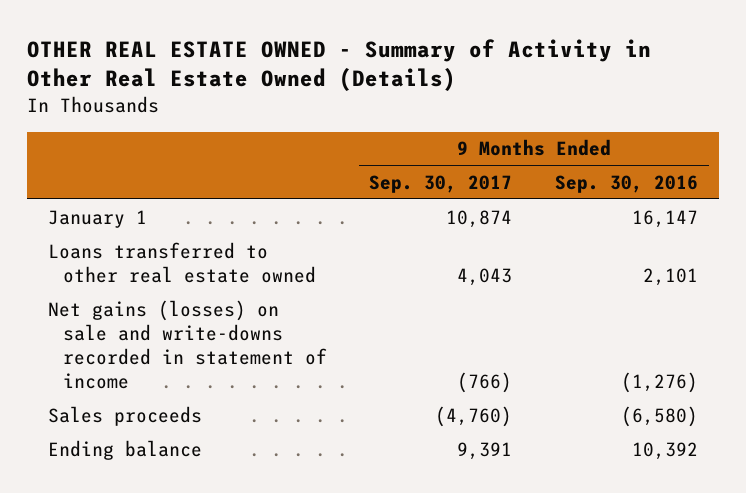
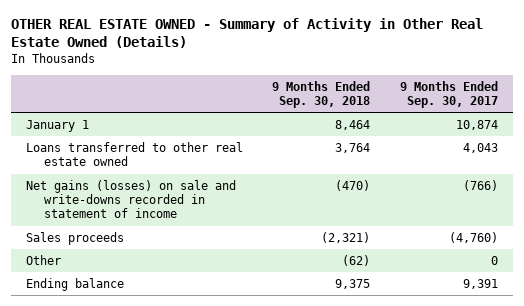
[554,174,698,193] Sep. 30, 2016 -> none
none -> [272,80,371,108] 9 Months Ended Sep. 30, 2018
none -> [25,254,61,265] Other

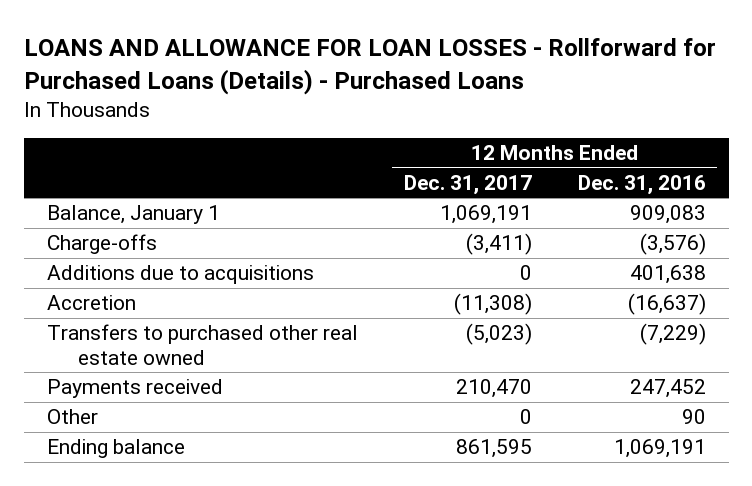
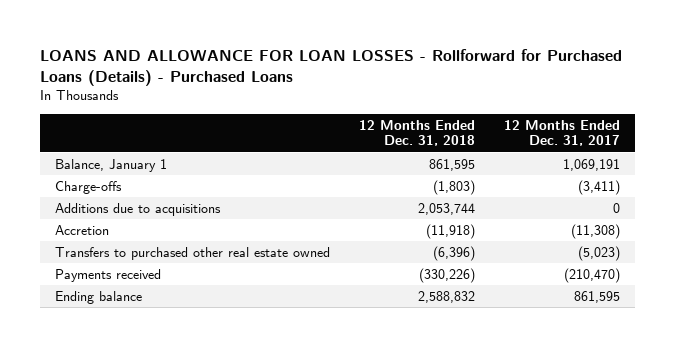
[577,174,706,195] Dec. 31, 2016 -> none
none -> [358,119,475,147] 12 Months Ended Dec. 31, 2018
[46,409,98,425] Other -> none
[455,379,532,399] 210,470 -> [564,267,621,283] (210,470)

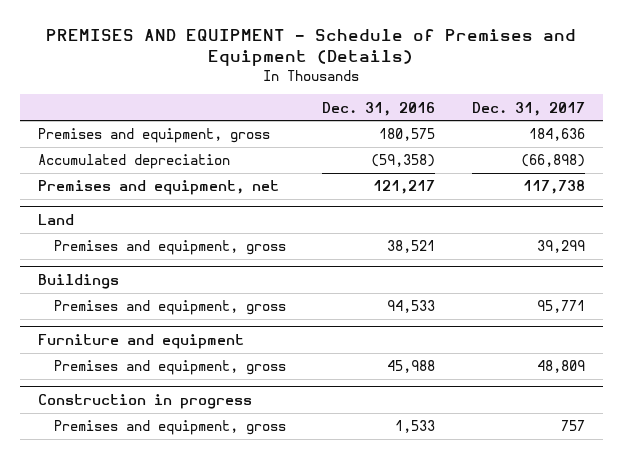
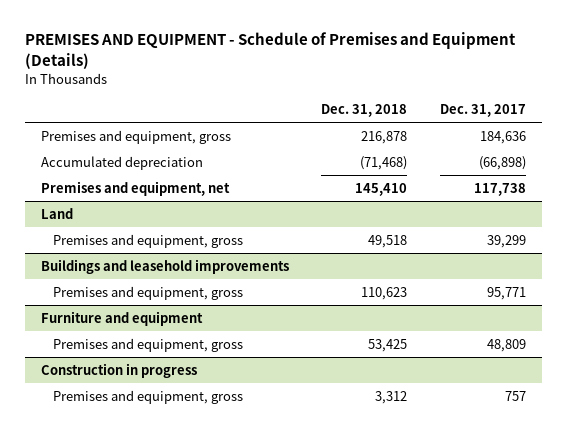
[322,101,436,116] Dec. 31, 2016 -> none
none -> [321,104,408,118] Dec. 31, 2018
[38,274,120,290] Buildings -> [41,258,290,274] Buildings and leasehold improvements

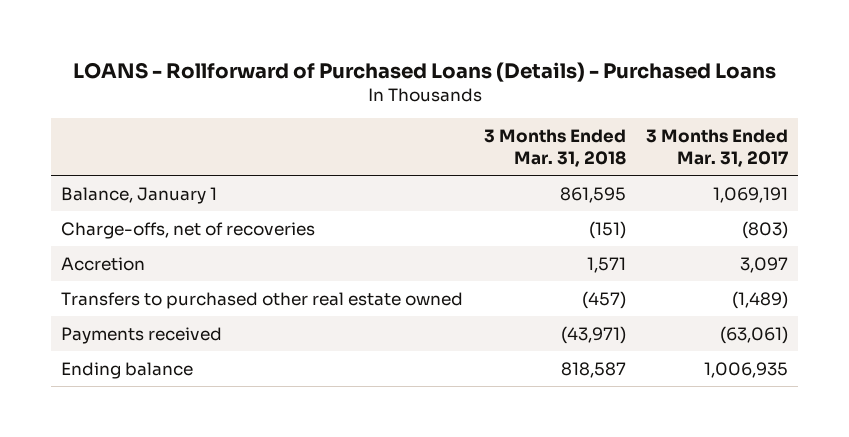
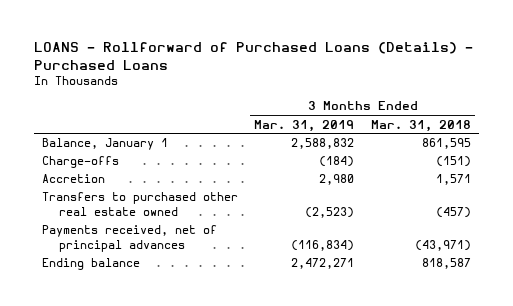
[645,129,788,167] 3 Months Ended Mar. 31, 2017 -> none
none -> [254,119,355,132] Mar. 31, 2019
[61,222,316,240] Charge-offs, net of recoveries -> [42,156,120,169] Charge-offs
[61,327,223,345] Payments received -> [42,225,218,253] Payments received, net of principal advances

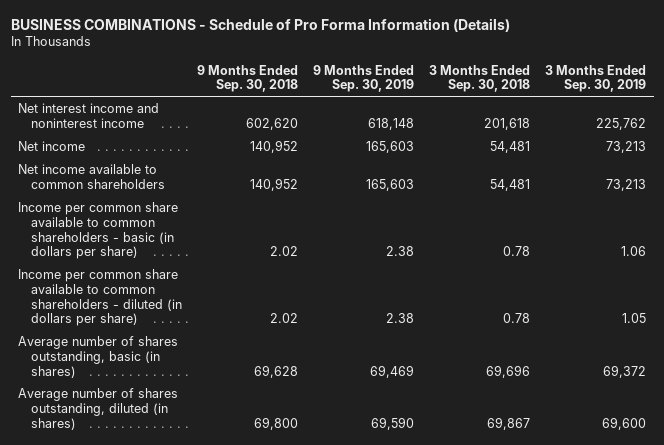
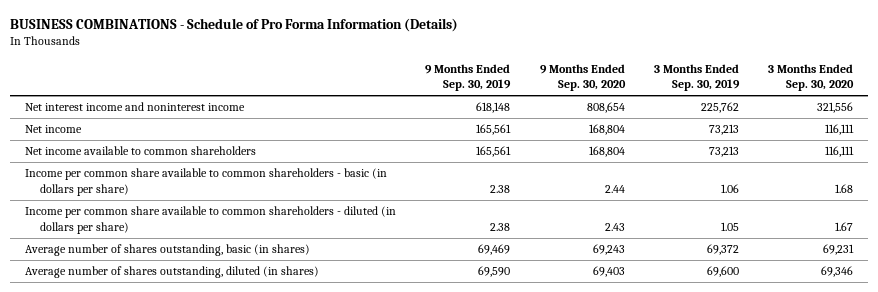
[197,64,299,93] 9 Months Ended Sep. 30, 2018 -> none
[429,64,531,93] 3 Months Ended Sep. 30, 2018 -> none
none -> [539,63,626,92] 9 Months Ended Sep. 30, 2020
none -> [768,63,855,92] 3 Months Ended Sep. 30, 2020
[366,140,415,153] 165,603 -> [476,124,512,136] 165,561
[366,178,415,191] 165,603 -> [476,146,512,158] 165,561

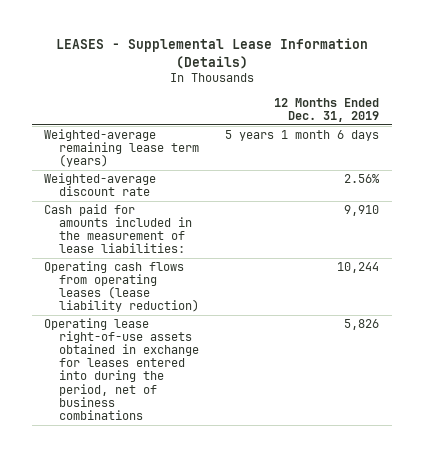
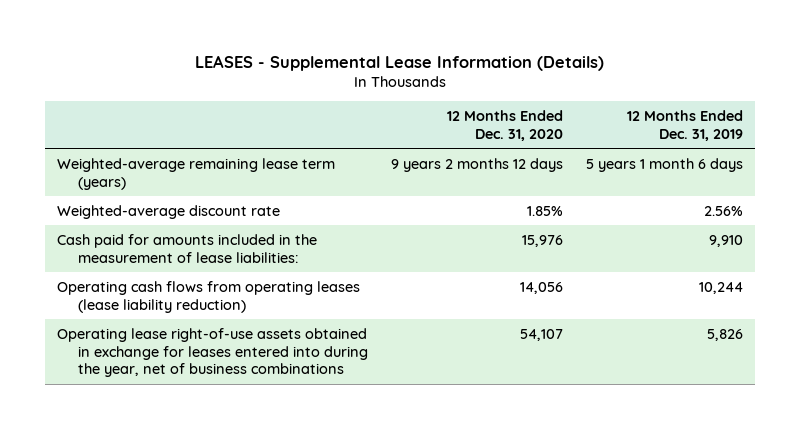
none -> [447,109,564,141] 12 Months Ended Dec. 31, 2020
[44,318,200,420] Operating lease right-of-use assets obtained in exchange for leases entered into during the period, net of business combinations -> [57,327,368,378] Operating lease right-of-use assets obtained in exchange for leases entered into during the year, net of business combinations

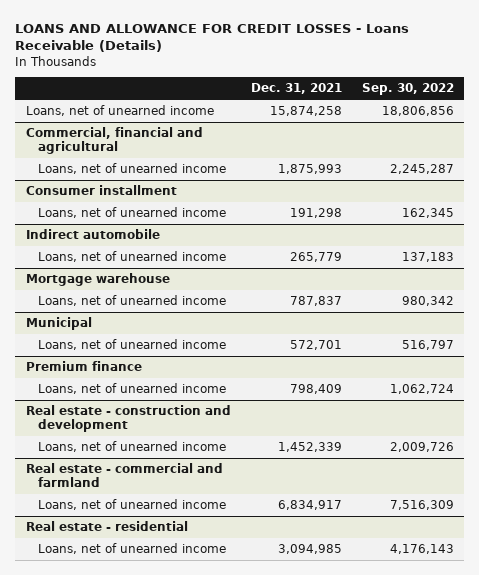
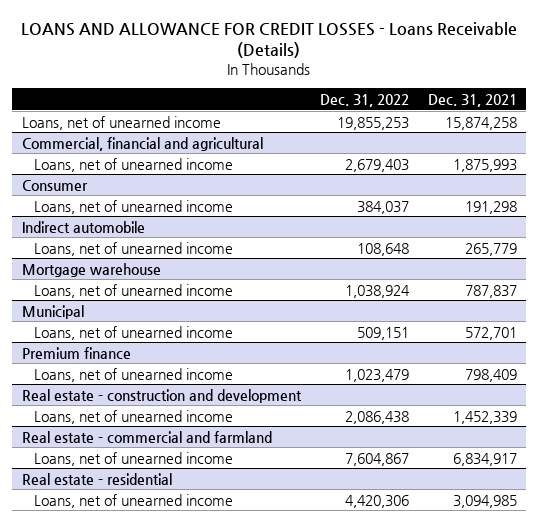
[361,83,454,96] Sep. 30, 2022 -> none
none -> [319,93,409,107] Dec. 31, 2022
[25,185,177,196] Consumer installment -> [21,179,88,191] Consumer

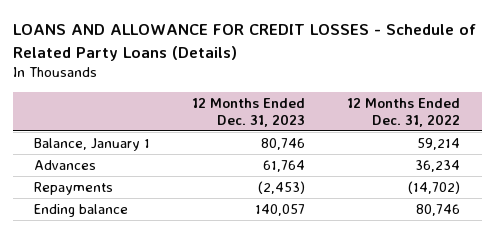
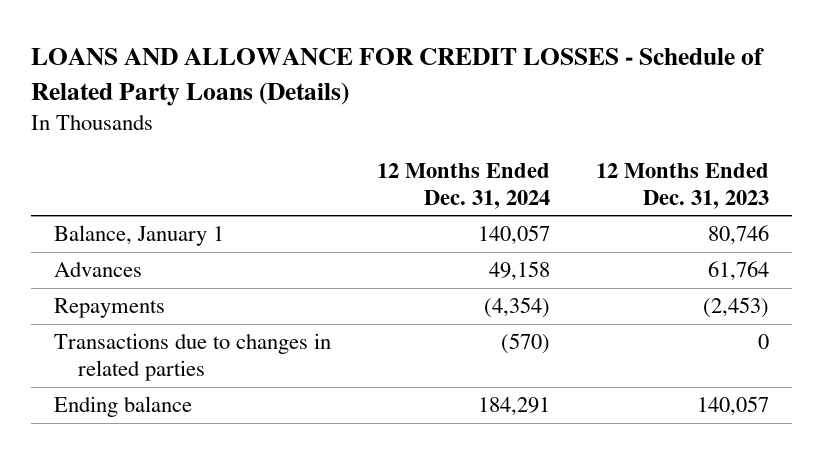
[347,97,461,127] 12 Months Ended Dec. 31, 2022 -> none
none -> [376,162,550,209] 12 Months Ended Dec. 31, 2024
none -> [53,333,331,382] Transactions due to changes in related parties

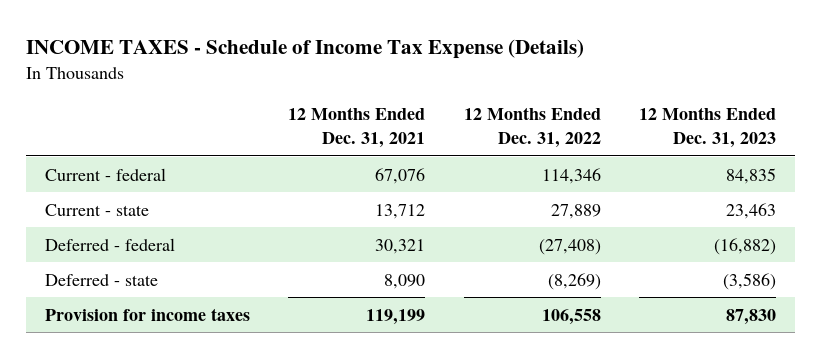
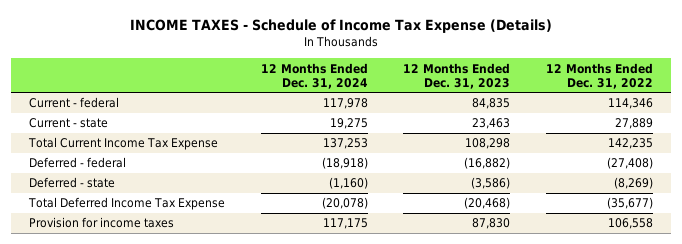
[288,107,426,149] 12 Months Ended Dec. 31, 2021 -> none
none -> [260,62,368,90] 12 Months Ended Dec. 31, 2024
none -> [28,137,219,151] Total Current Income Tax Expense
none -> [28,197,226,211] Total Deferred Income Tax Expense

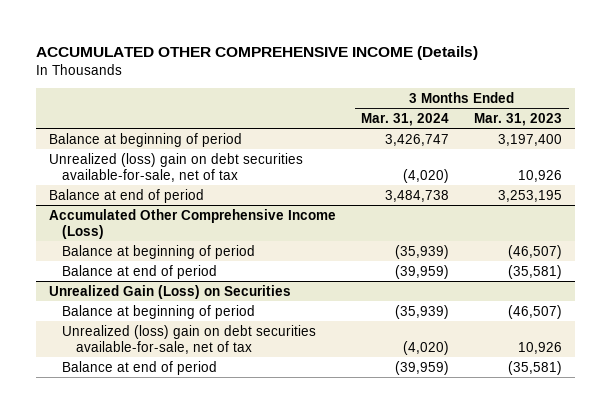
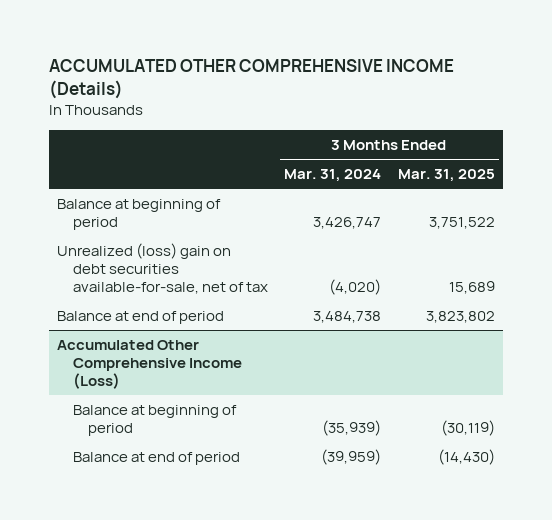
[474,112,563,126] Mar. 31, 2023 -> none
none -> [397,169,495,183] Mar. 31, 2025
[48,284,291,299] Unrealized Gain (Loss) on Securities -> none
[62,304,256,319] Balance at beginning of period -> none
[62,324,317,354] Unrealized (loss) gain on debt securities available-for-sale, net of tax -> none
[62,360,218,375] Balance at end of period -> none

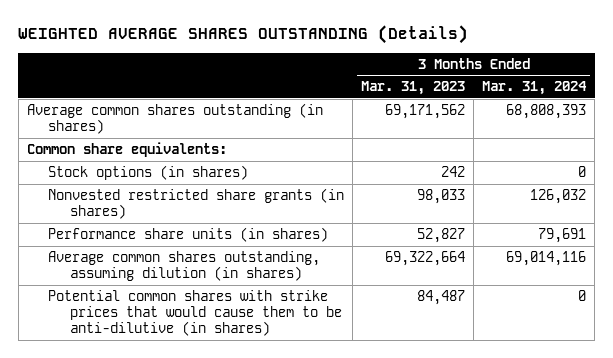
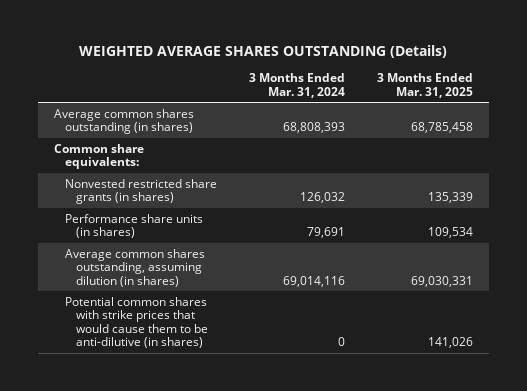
[361,81,466,96] Mar. 31, 2023 -> none
none -> [376,73,473,98] 3 Months Ended Mar. 31, 2025
[48,165,249,181] Stock options (in shares) -> none

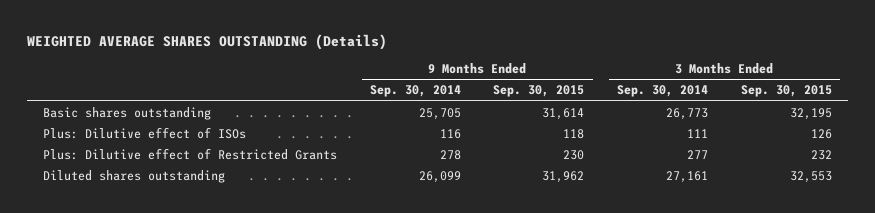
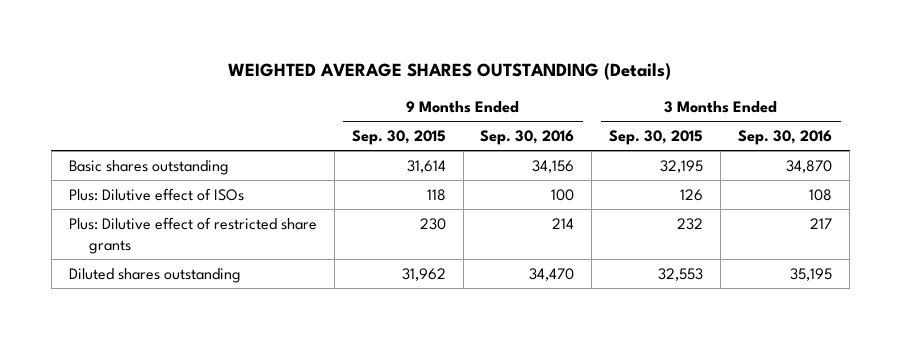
[369,85,461,98] Sep. 30, 2014 -> none
[617,85,709,98] Sep. 30, 2014 -> none
none -> [480,130,575,146] Sep. 30, 2016
none -> [738,130,833,146] Sep. 30, 2016
[42,147,337,160] Plus: Dilutive effect of Restricted Grants -> [68,216,317,254] Plus: Dilutive effect of restricted share grants

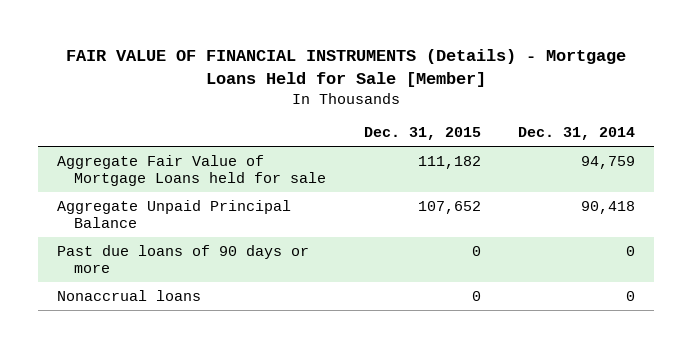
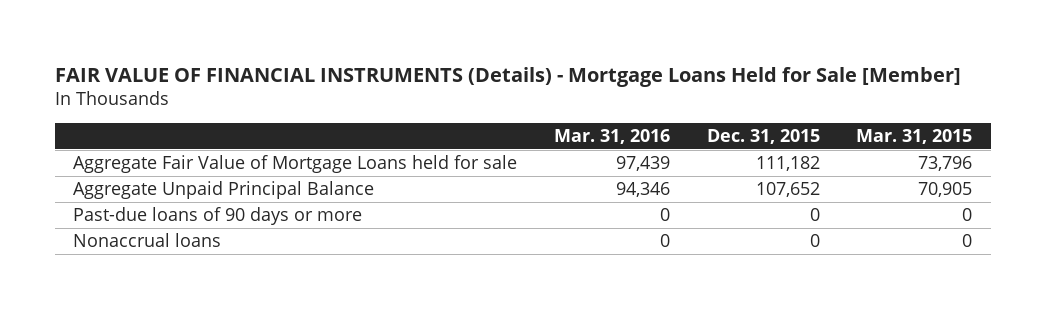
[518,127,636,141] Dec. 31, 2014 -> none
none -> [553,128,670,144] Mar. 31, 2016
none -> [856,128,973,144] Mar. 31, 2015
[56,244,309,274] Past due loans of 90 days or more -> [72,207,362,226] Past-due loans of 90 days or more

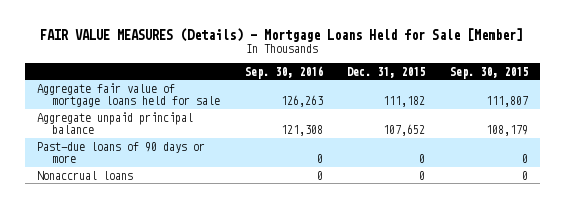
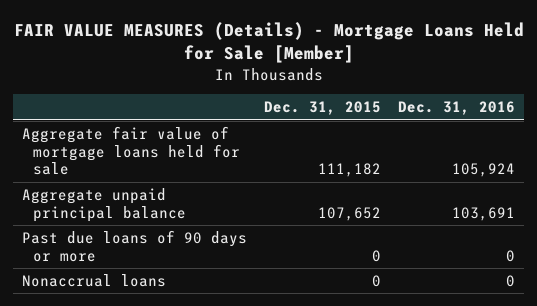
[244,65,323,79] Sep. 30, 2016 -> none
[449,66,528,79] Sep. 30, 2015 -> none
none -> [398,101,516,116] Dec. 31, 2016
[37,141,206,164] Past-due loans of 90 days or more -> [21,229,247,262] Past due loans of 90 days or more

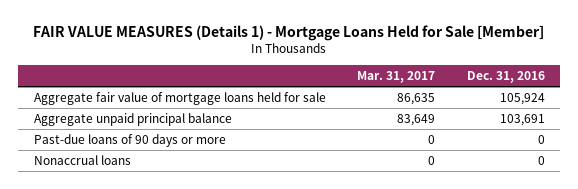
[13,22,524,64] FAIR VALUE MEASURES (Details) - Mortgage Loans Held for Sale [Member] -> [33,24,545,41] FAIR VALUE MEASURES (Details 1) - Mortgage Loans Held for Sale [Member]
[264,101,382,116] Dec. 31, 2015 -> none
none -> [357,71,436,84] Mar. 31, 2017
[21,229,247,262] Past due loans of 90 days or more -> [33,133,226,147] Past-due loans of 90 days or more

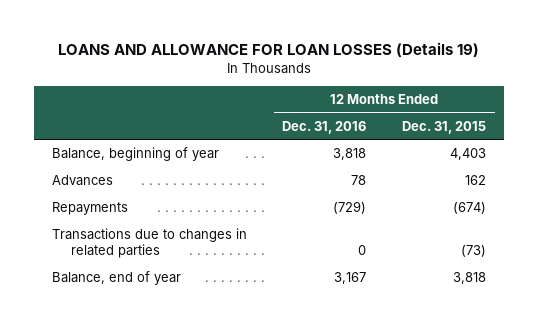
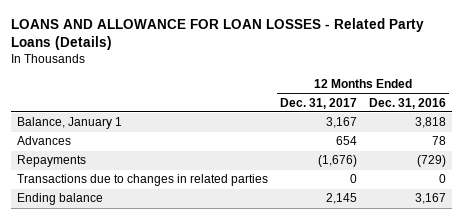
[57,41,479,57] LOANS AND ALLOWANCE FOR LOAN LOSSES (Details 19) -> [10,17,424,51] LOANS AND ALLOWANCE FOR LOAN LOSSES - Related Party Loans (Details)
[401,120,486,134] Dec. 31, 2015 -> none
none -> [279,97,357,109] Dec. 31, 2017
[52,147,220,162] Balance, beginning of year -> [16,117,122,130] Balance, January 1
[52,271,182,286] Balance, end of year -> [16,193,103,206] Ending balance

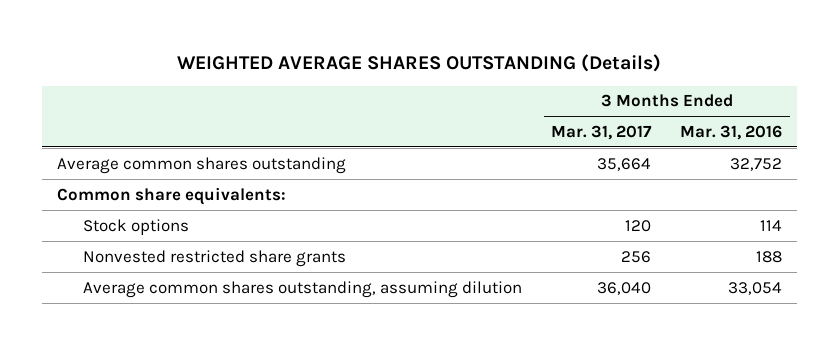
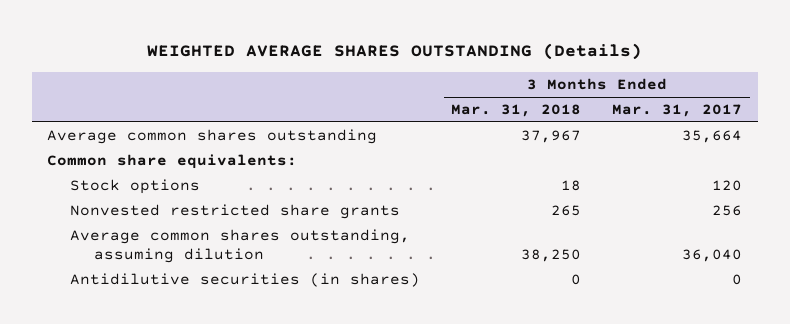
[680,124,783,140] Mar. 31, 2016 -> none
none -> [451,104,582,118] Mar. 31, 2018
none -> [70,273,421,288] Antidilutive securities (in shares)

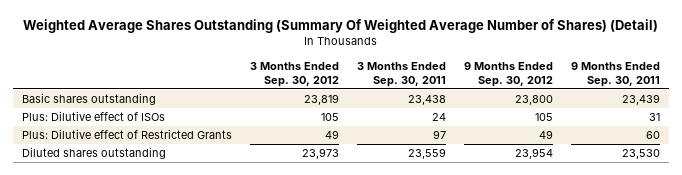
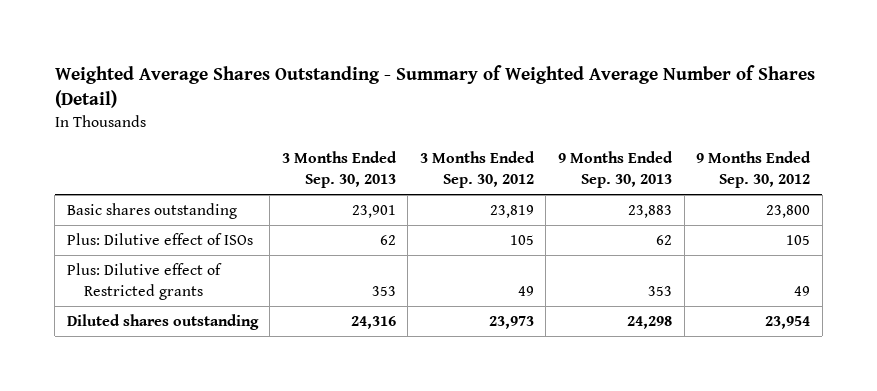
[23,19,659,34] Weighted Average Shares Outstanding (Summary Of Weighted Average Number of Shares) (Detail) -> [54,64,815,108] Weighted Average Shares Outstanding - Summary of Weighted Average Number of Shares (Detail)
[357,61,447,87] 3 Months Ended Sep. 30, 2011 -> none
[571,61,661,87] 9 Months Ended Sep. 30, 2011 -> none
none -> [281,151,397,188] 3 Months Ended Sep. 30, 2013
none -> [558,151,674,188] 9 Months Ended Sep. 30, 2013
[22,129,233,140] Plus: Dilutive effect of Restricted Grants -> [66,263,222,301] Plus: Dilutive effect of Restricted grants

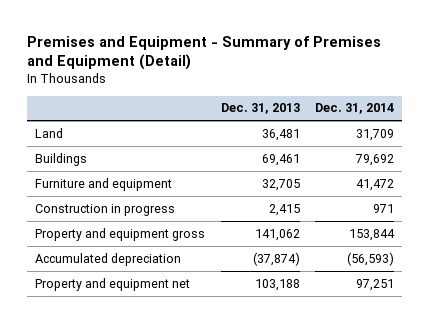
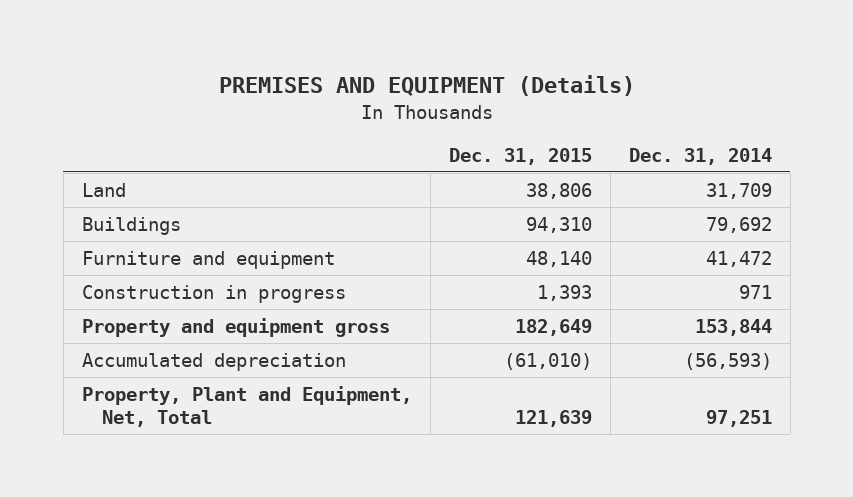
[27,35,382,71] Premises and Equipment - Summary of Premises and Equipment (Detail) -> [218,74,635,96] PREMISES AND EQUIPMENT (Details)
[220,103,300,115] Dec. 31, 2013 -> none
none -> [448,147,592,165] Dec. 31, 2015
[34,277,190,291] Property and equipment net -> [81,386,412,428] Property, Plant and Equipment, Net, Total

